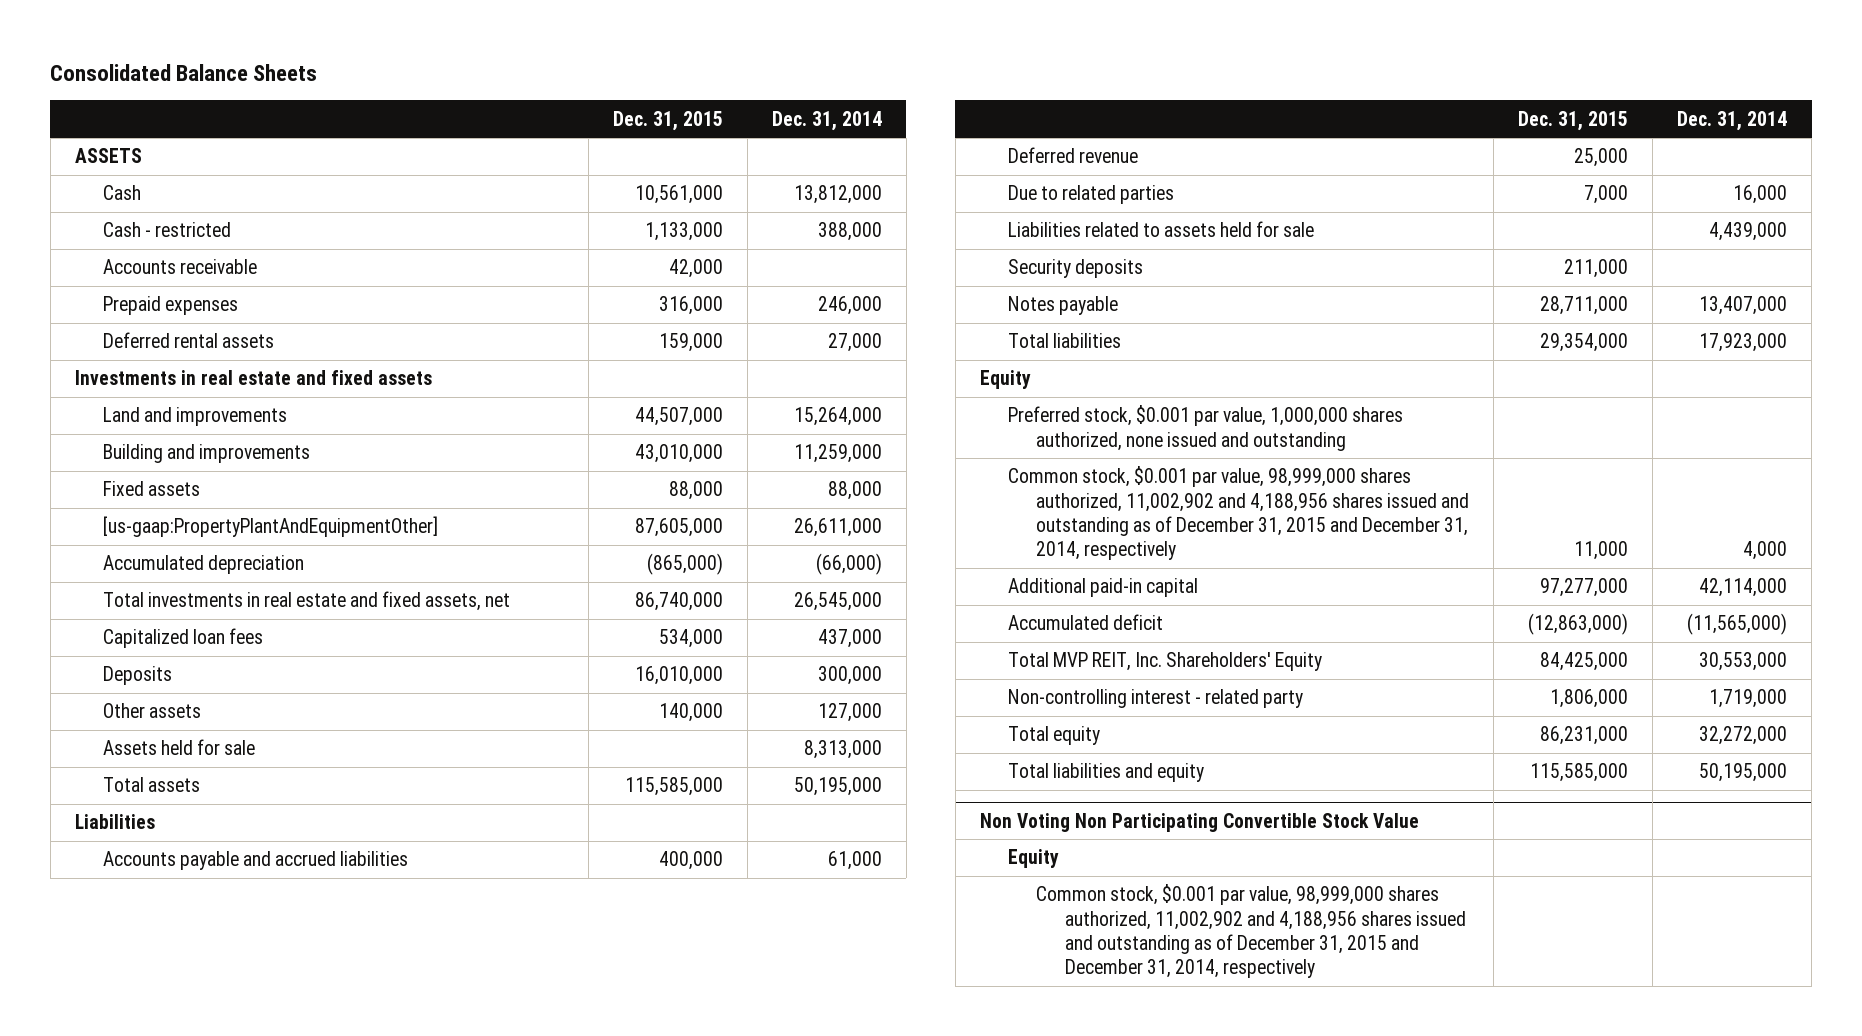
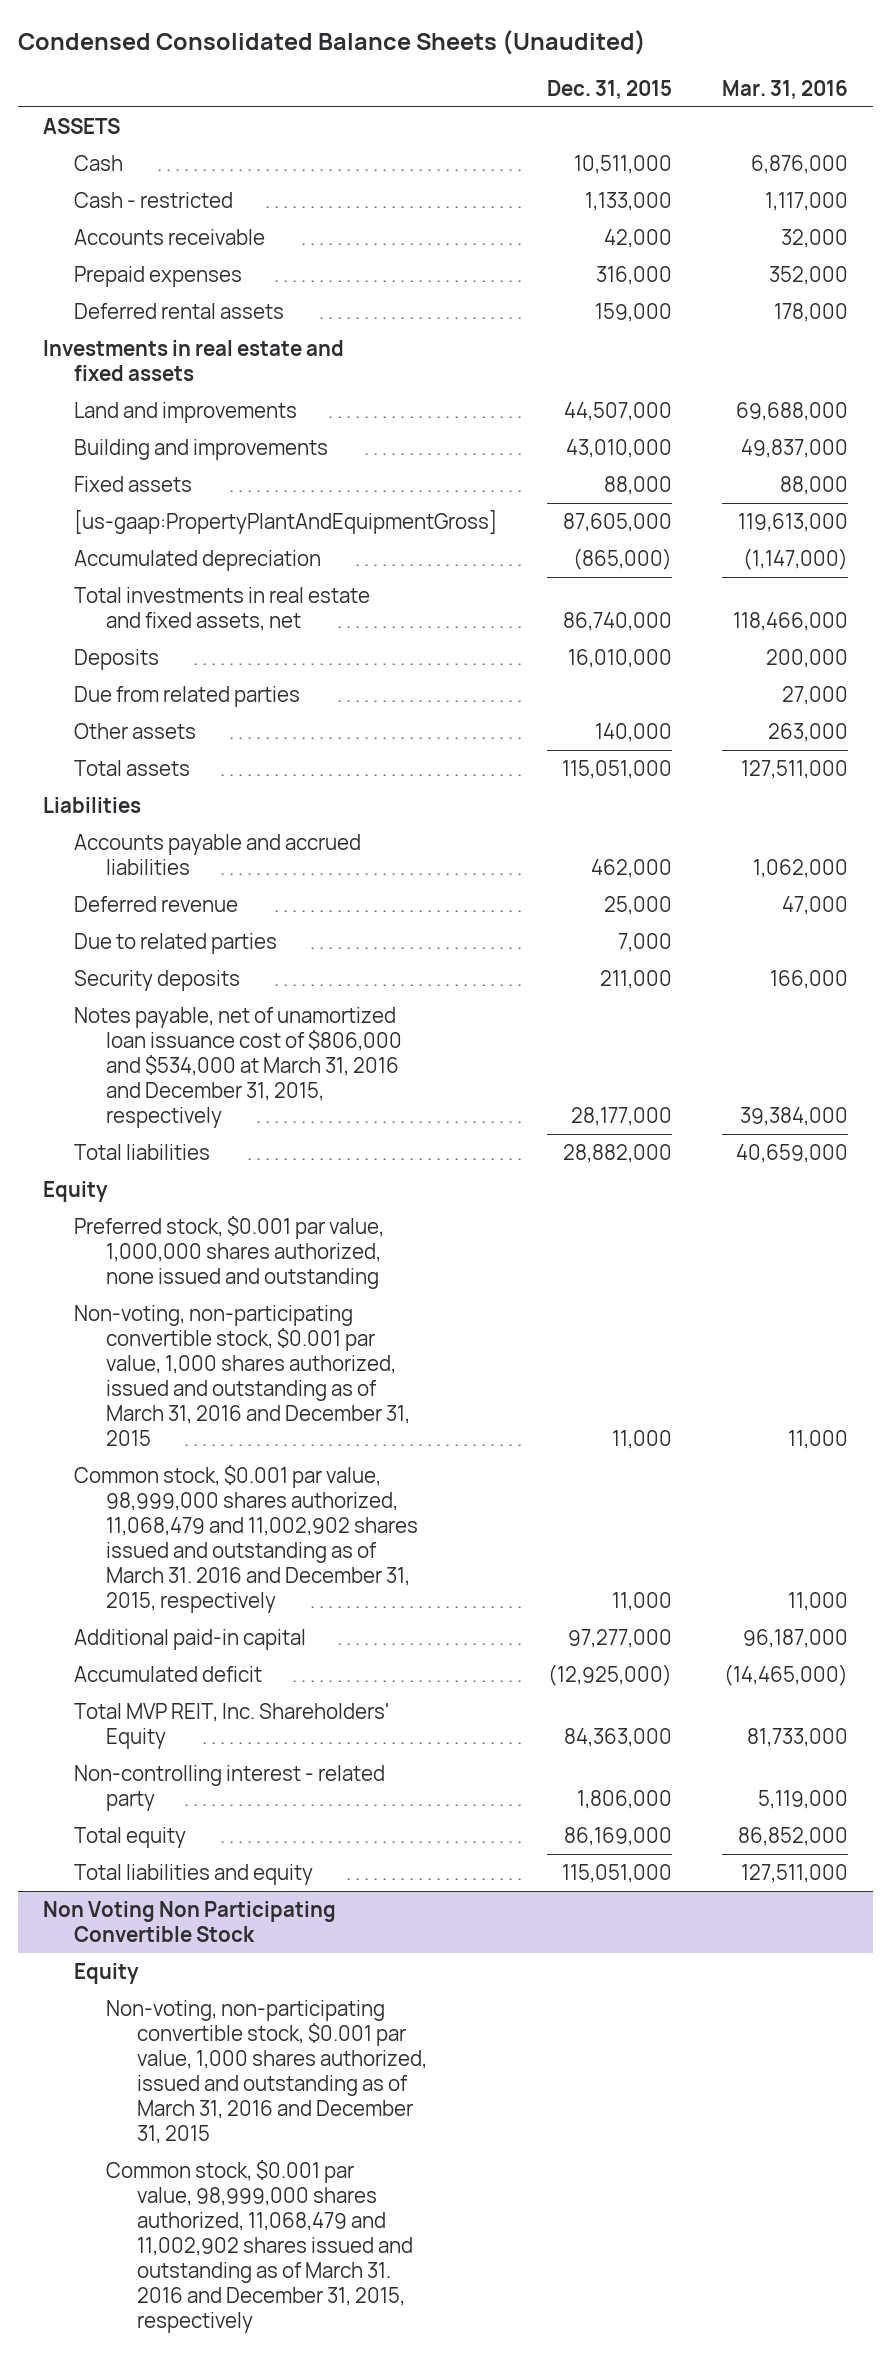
[50,63,318,81] Consolidated Balance Sheets -> [17,29,646,55] Condensed Consolidated Balance Sheets (Unaudited)
[771,110,882,131] Dec. 31, 2014 -> none
none -> [722,79,849,99] Mar. 31, 2016
[635,185,724,205] 10,561,000 -> [574,154,673,174] 10,511,000
[102,516,438,538] [us-gaap:PropertyPlantAndEquipmentOther] -> [74,509,498,534] [us-gaap:PropertyPlantAndEquipmentGross]
[102,628,263,649] Capitalized loan fees -> none
none -> [74,685,301,707] Due from related parties
[102,739,255,756] Assets held for sale -> none
[625,777,724,797] 115,585,000 -> [562,759,673,779] 115,051,000
[659,851,724,871] 400,000 -> [591,858,673,878] 462,000
[1008,221,1315,238] Liabilities related to assets held for sale -> none
[1008,296,1119,316] Notes payable -> none
none -> [74,1006,402,1128] Notes payable, net of unamortized loan issuance cost of $806,000 and $534,000 at March 31, 2016 and December 31, 2015, respectively
[1540,333,1629,353] 29,354,000 -> [563,1143,673,1163] 28,882,000
[1008,466,1470,561] Common stock, $0.001 par value, 98,999,000 shares authorized, 11,002,902 and 4,188,956 shares issued and outstanding as of December 31, 2015 and December 31, 2014, respectively -> [74,1304,410,1446] Non-voting, non-participating convertible stock, $0.001 par value, 1,000 shares authorized, issued and outstanding as of March 31, 2016 and December 31, 2015
none -> [74,1464,418,1613] Common stock, $0.001 par value, 98,999,000 shares authorized, 11,068,479 and 11,002,902 shares issued and outstanding as of March 31. 2016 and December 31, 2015, respectively
[1528,613,1629,636] (12,863,000) -> [548,1663,673,1686] (12,925,000)
[1540,652,1629,672] 84,425,000 -> [564,1727,673,1747] 84,363,000
[1540,726,1629,746] 86,231,000 -> [564,1826,673,1846] 86,169,000
[1530,763,1629,783] 115,585,000 -> [562,1863,673,1883] 115,051,000
[979,812,1419,832] Non Voting Non Participating Convertible Stock Value -> [42,1900,336,1942] Non Voting Non Participating Convertible Stock
[1036,884,1466,979] Common stock, $0.001 par value, 98,999,000 shares authorized, 11,002,902 and 4,188,956 shares issued and outstanding as of December 31, 2015 and December 31, 2014, respectively -> [105,1999,428,2144] Non-voting, non-participating convertible stock, $0.001 par value, 1,000 shares authorized, issued and outstanding as of March 31, 2016 and December 31, 2015
none -> [105,2159,414,2333] Common stock, $0.001 par value, 98,999,000 shares authorized, 11,068,479 and 11,002,902 shares issued and outstanding as of March 31. 2016 and December 31, 2015, respectively

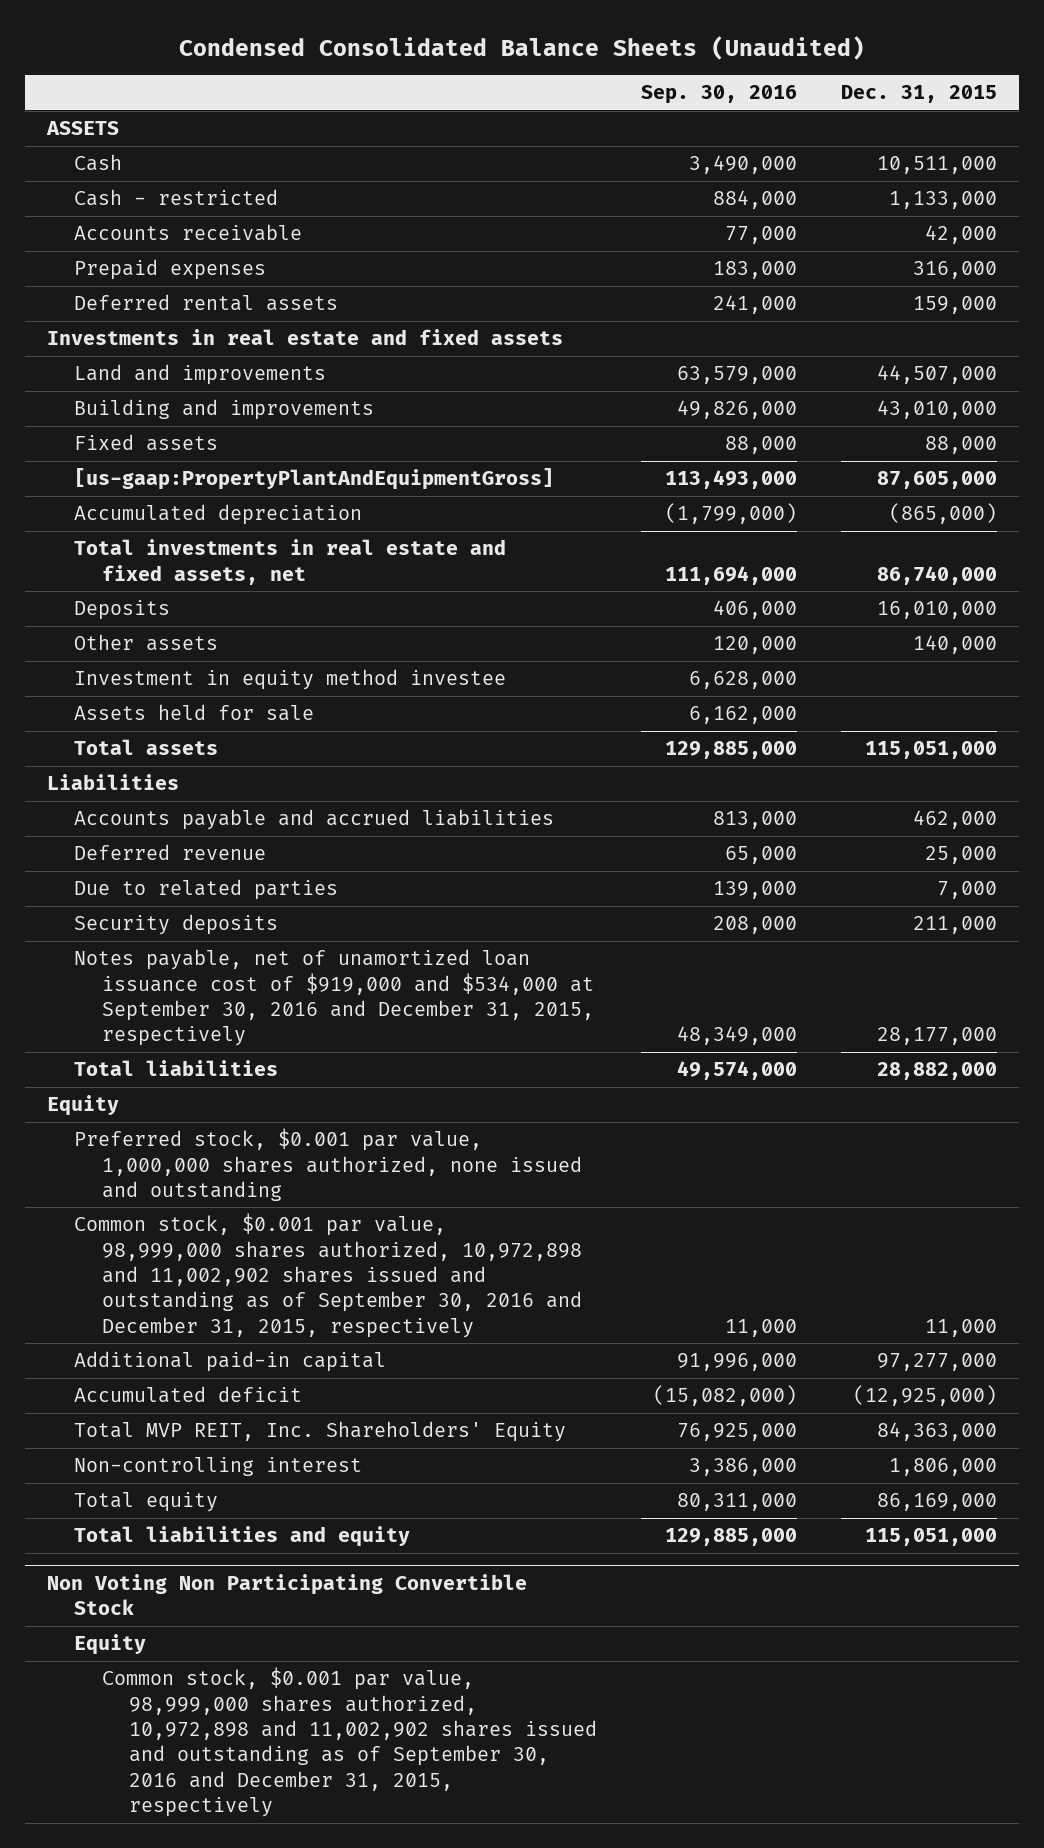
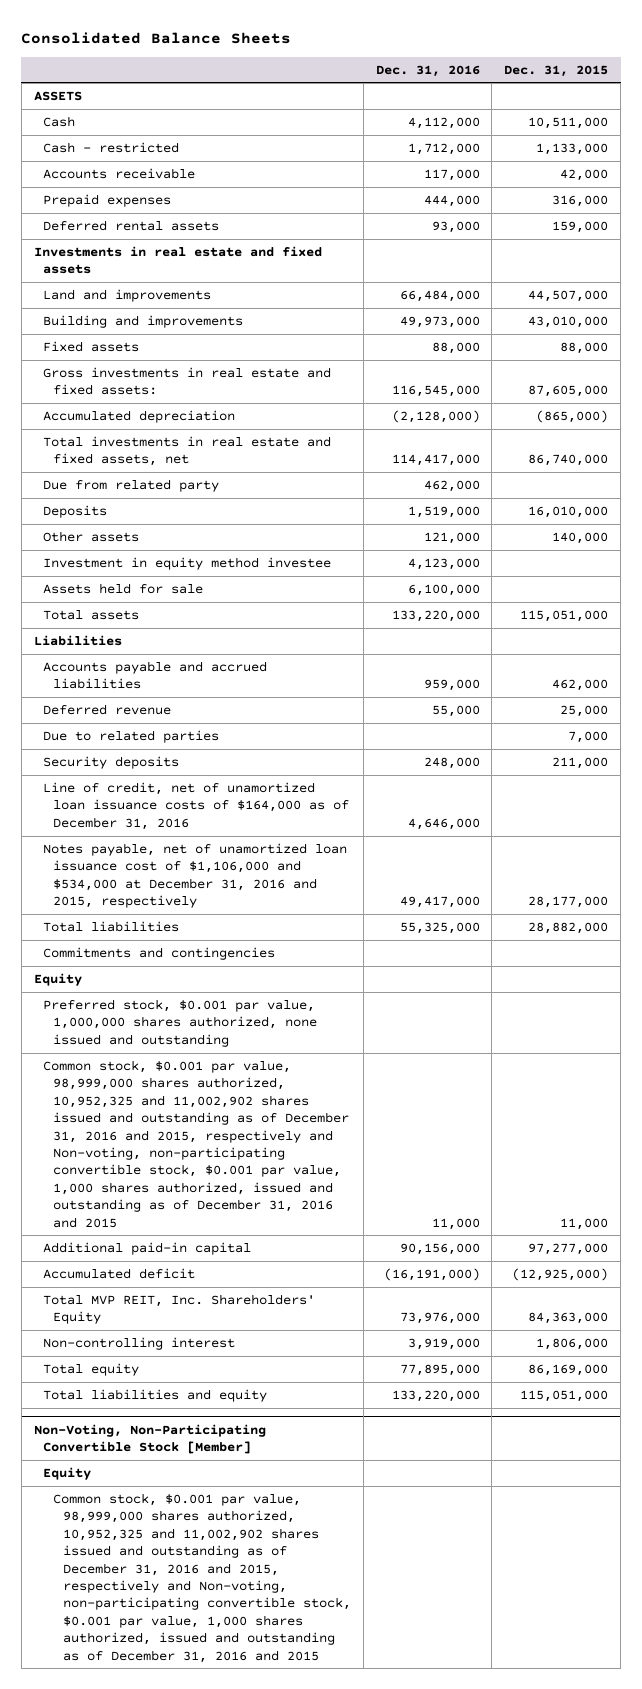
[179,35,866,60] Condensed Consolidated Balance Sheets (Unaudited) -> [21,31,292,44] Consolidated Balance Sheets
[640,85,797,105] Sep. 30, 2016 -> none
none -> [375,64,480,77] Dec. 31, 2016
[74,468,555,491] [us-gaap:PropertyPlantAndEquipmentGross] -> [43,366,332,396] Gross investments in real estate and fixed assets:
none -> [43,478,220,492] Due from related party
none -> [43,781,350,830] Line of credit, net of unamortized loan issuance costs of $164,000 as of December 31, 2016
[74,949,594,1047] Notes payable, net of unamortized loan issuance cost of $919,000 and $534,000 at September 30, 2016 and December 31, 2015, respectively -> [43,842,348,909] Notes payable, net of unamortized loan issuance cost of $1,106,000 and $534,000 at December 31, 2016 and 2015, respectively
none -> [43,946,276,960] Commitments and contingencies
[74,1213,582,1338] Common stock, $0.001 par value, 98,999,000 shares authorized, 10,972,898 and 11,002,902 shares issued and outstanding as of September 30, 2016 and December 31, 2015, respectively -> [43,1059,350,1228] Common stock, $0.001 par value, 98,999,000 shares authorized, 10,952,325 and 11,002,902 shares issued and outstanding as of December 31, 2016 and 2015, respectively and Non-voting, non-participating convertible stock, $0.001 par value, 1,000 shares authorized, issued and outstanding as of December 31, 2016 and 2015
[47,1573,528,1616] Non Voting Non Participating Convertible Stock -> [33,1423,266,1455] Non-Voting, Non-Participating Convertible Stock [Member]
[101,1667,597,1818] Common stock, $0.001 par value, 98,999,000 shares authorized, 10,972,898 and 11,002,902 shares issued and outstanding as of September 30, 2016 and December 31, 2015, respectively -> [53,1492,351,1663] Common stock, $0.001 par value, 98,999,000 shares authorized, 10,952,325 and 11,002,902 shares issued and outstanding as of December 31, 2016 and 2015, respectively and Non-voting, non-participating convertible stock, $0.001 par value, 1,000 shares authorized, issued and outstanding as of December 31, 2016 and 2015

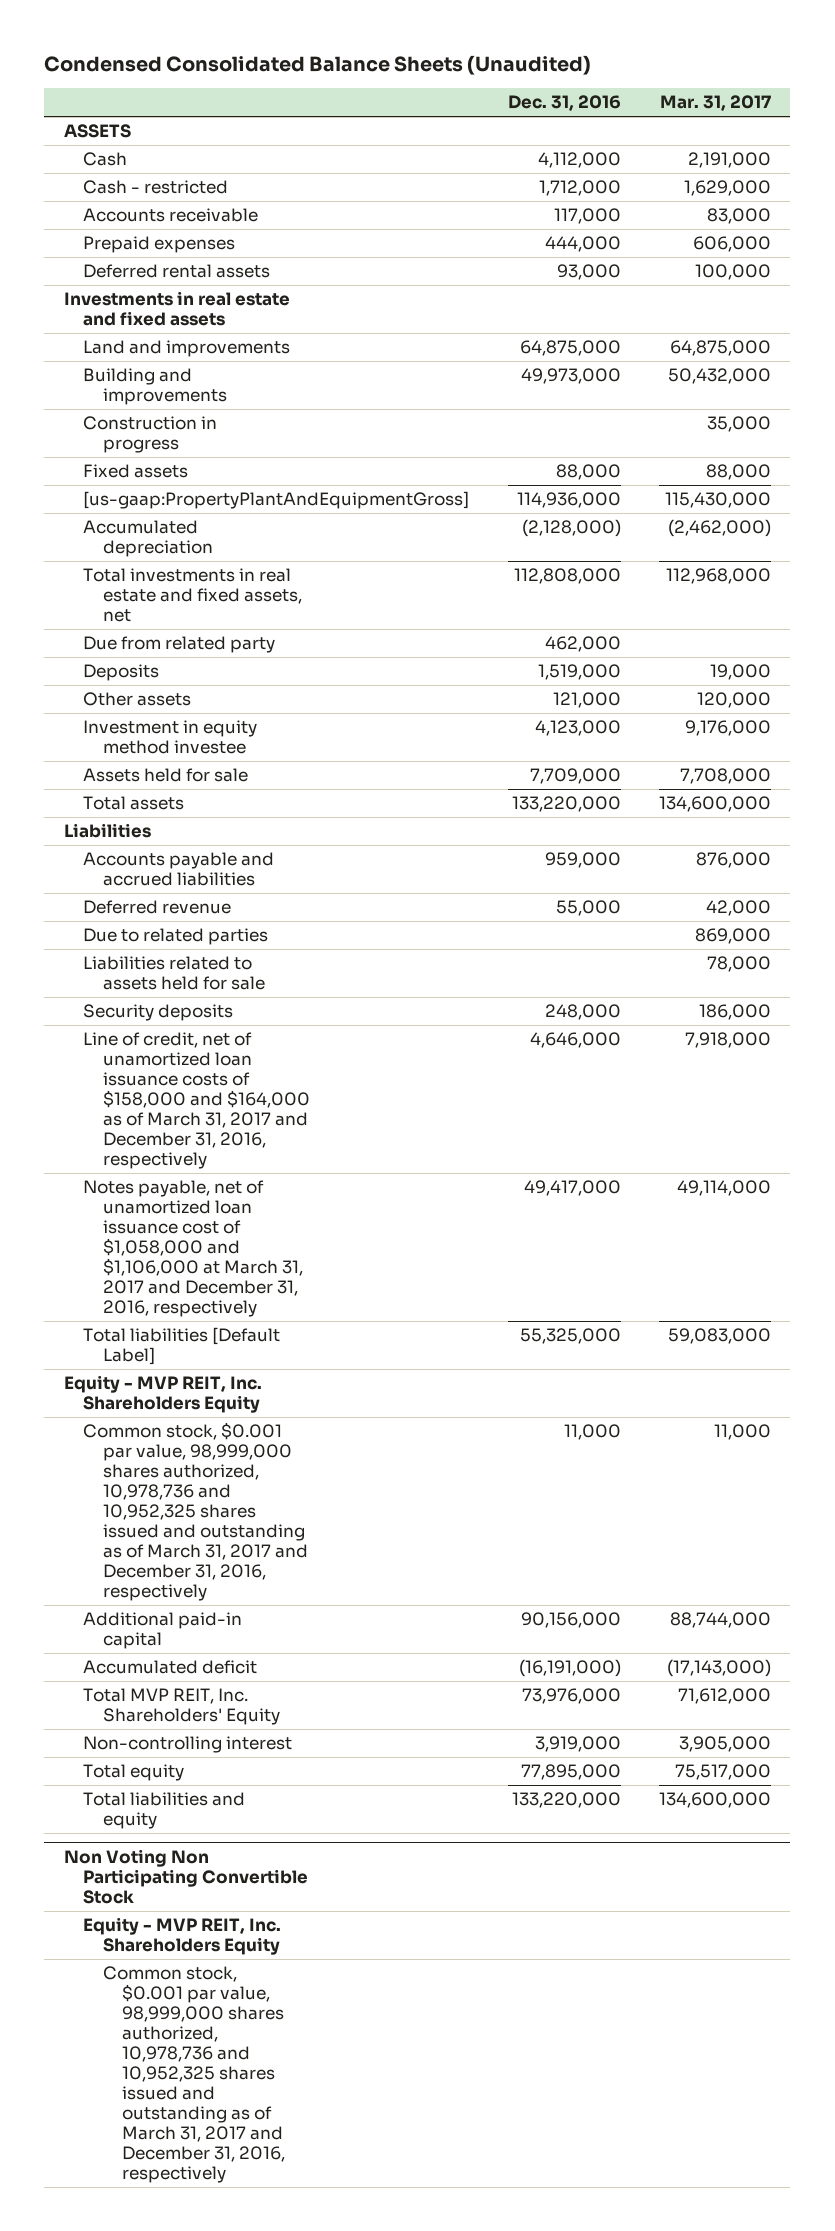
[21,31,292,44] Consolidated Balance Sheets -> [44,54,592,75] Condensed Consolidated Balance Sheets (Unaudited)
[504,64,609,77] Dec. 31, 2015 -> none
none -> [660,95,772,112] Mar. 31, 2017
[399,289,480,302] 66,484,000 -> [519,340,621,357] 64,875,000
none -> [83,416,218,454] Construction in progress
[43,366,332,396] Gross investments in real estate and fixed assets: -> none
none -> [83,491,470,510] [us-gaap:PropertyPlantAndEquipmentGross]
[391,454,480,467] 114,417,000 -> [513,568,621,585] 112,808,000
[407,583,480,596] 6,100,000 -> [529,768,621,785] 7,709,000
none -> [83,956,265,991] Liabilities related to assets held for sale
[43,946,276,960] Commitments and contingencies -> none
[43,998,318,1047] Preferred stock, $0.001 par value, 1,000,000 shares authorized, none issued and outstanding -> none
[43,781,350,830] Line of credit, net of unamortized loan issuance costs of $164,000 as of December 31, 2016 -> [83,1032,310,1170] Line of credit, net of unamortized loan issuance costs of $158,000 and $164,000 as of March 31, 2017 and December 31, 2016, respectively
[43,842,348,909] Notes payable, net of unamortized loan issuance cost of $1,106,000 and $534,000 at December 31, 2016 and 2015, respectively -> [83,1180,303,1318] Notes payable, net of unamortized loan issuance cost of $1,058,000 and $1,106,000 at March 31, 2017 and December 31, 2016, respectively
[43,920,180,932] Total liabilities -> [83,1327,281,1366] Total liabilities [Default Label]
[33,972,82,986] Equity -> [63,1375,262,1414] Equity - MVP REIT, Inc. Shareholders Equity
[43,1059,350,1228] Common stock, $0.001 par value, 98,999,000 shares authorized, 10,952,325 and 11,002,902 shares issued and outstanding as of December 31, 2016 and 2015, respectively and Non-voting, non-participating convertible stock, $0.001 par value, 1,000 shares authorized, issued and outstanding as of December 31, 2016 and 2015 -> [83,1422,308,1602] Common stock, $0.001 par value, 98,999,000 shares authorized, 10,978,736 and 10,952,325 shares issued and outstanding as of March 31, 2017 and December 31, 2016, respectively
[33,1423,266,1455] Non-Voting, Non-Participating Convertible Stock [Member] -> [63,1849,309,1905] Non Voting Non Participating Convertible Stock
[43,1466,92,1480] Equity -> [83,1917,282,1956] Equity - MVP REIT, Inc. Shareholders Equity
[53,1492,351,1663] Common stock, $0.001 par value, 98,999,000 shares authorized, 10,952,325 and 11,002,902 shares issued and outstanding as of December 31, 2016 and 2015, respectively and Non-voting, non-participating convertible stock, $0.001 par value, 1,000 shares authorized, issued and outstanding as of December 31, 2016 and 2015 -> [102,1966,286,2184] Common stock, $0.001 par value, 98,999,000 shares authorized, 10,978,736 and 10,952,325 shares issued and outstanding as of March 31, 2017 and December 31, 2016, respectively

